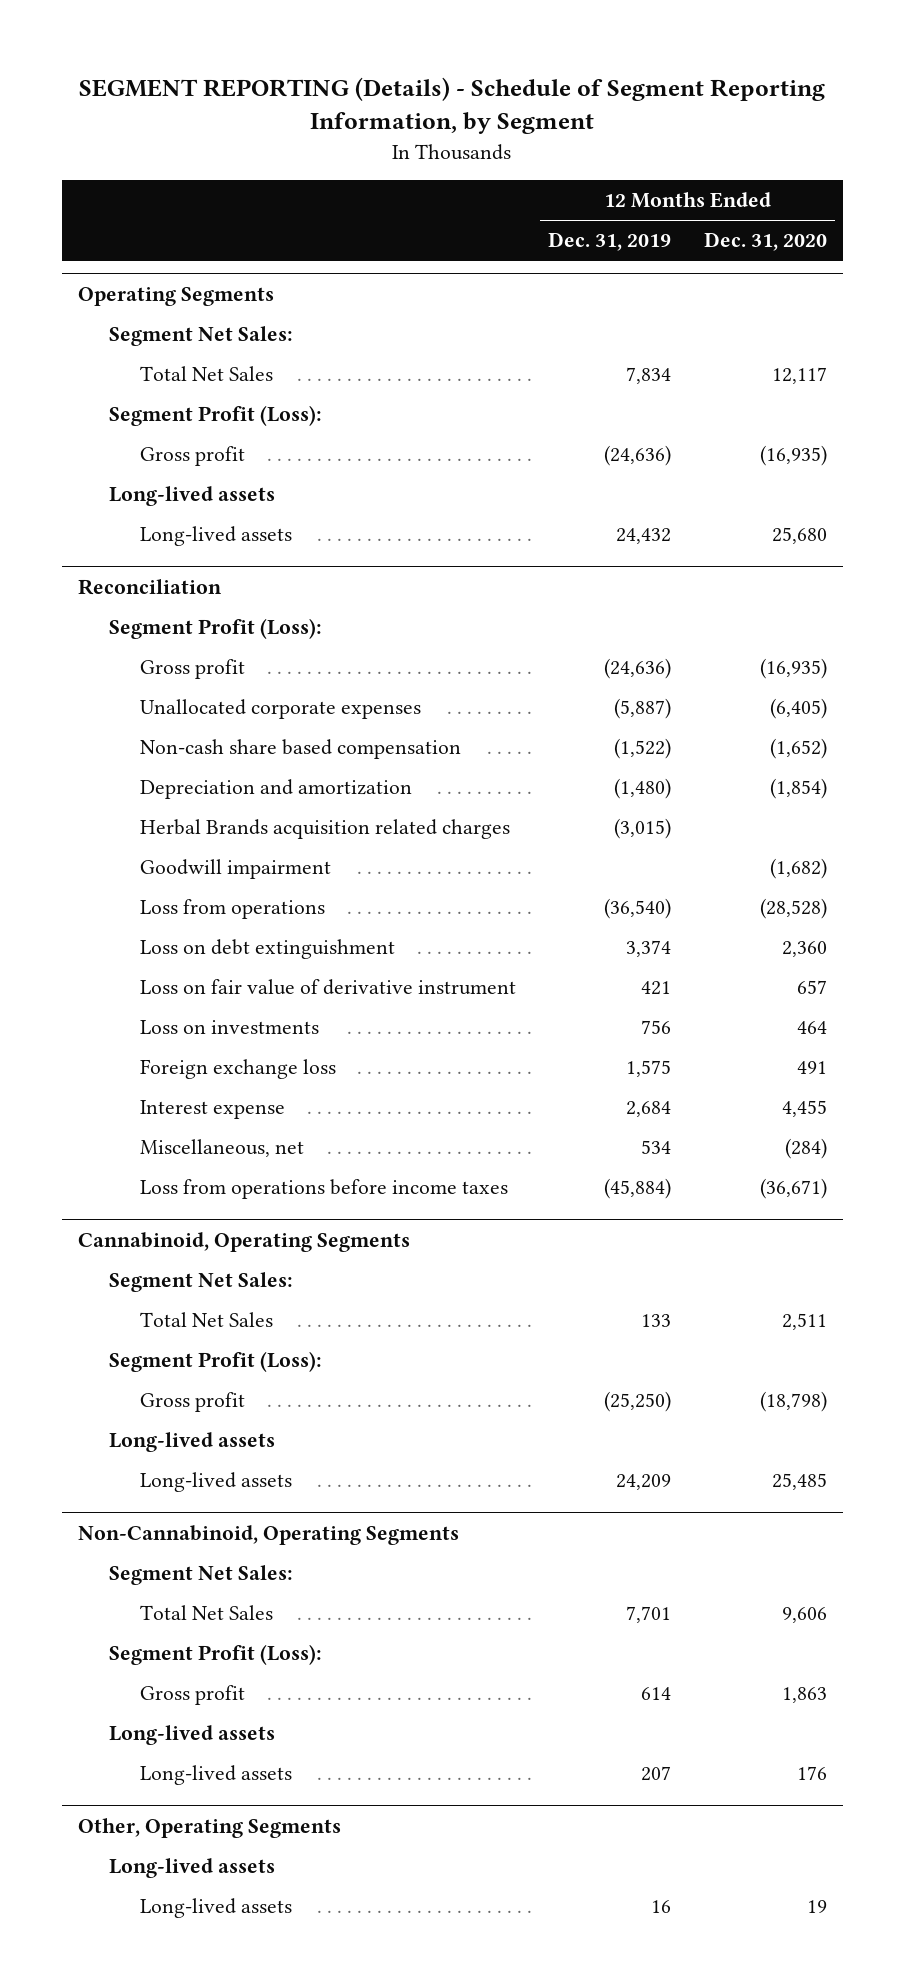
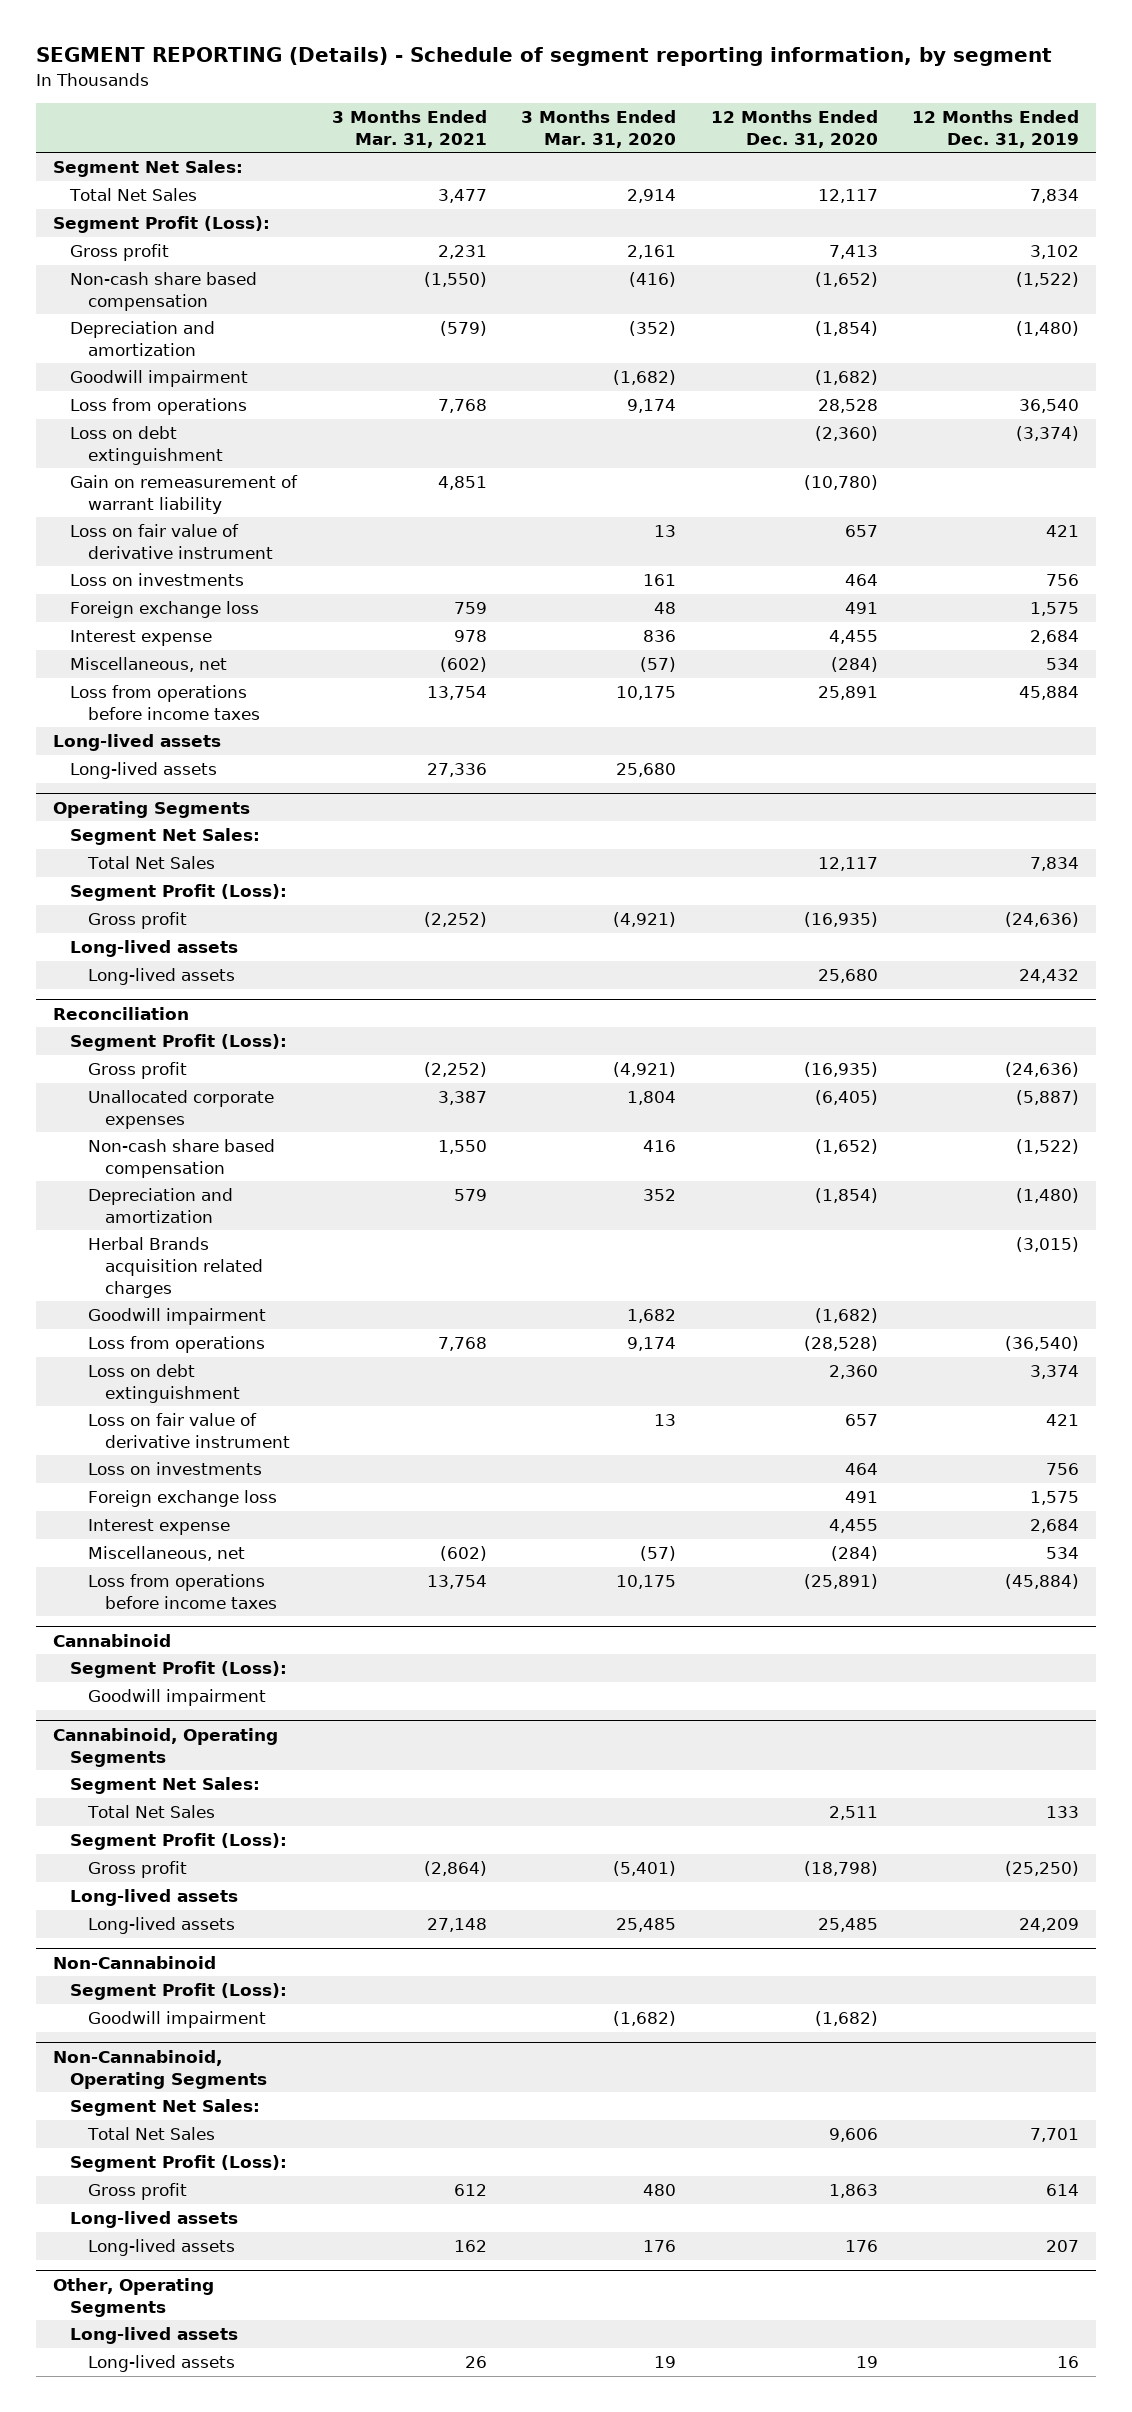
[79,76,826,135] SEGMENT REPORTING (Details) - Schedule of Segment Reporting Information, by Segment -> [35,47,1052,67] SEGMENT REPORTING (Details) - Schedule of segment reporting information, by segment
none -> [331,109,487,148] 3 Months Ended Mar. 31, 2021
none -> [521,109,677,148] 3 Months Ended Mar. 31, 2020
none -> [53,160,244,178] Segment Net Sales:
none -> [69,188,198,202] Total Net Sales
none -> [53,216,271,234] Segment Profit (Loss):
none -> [70,244,170,262] Gross profit
none -> [70,272,258,311] Non-cash share based compensation
none -> [70,321,216,356] Depreciation and amortization
none -> [70,370,249,388] Goodwill impairment
none -> [70,398,248,416] Loss from operations
none -> [70,426,223,465] Loss on debt extinguishment
none -> [70,475,299,514] Gain on remeasurement of warrant liability
none -> [70,524,273,559] Loss on fair value of derivative instrument
none -> [70,573,245,587] Loss on investments
none -> [70,601,260,619] Foreign exchange loss
none -> [70,630,213,647] Interest expense
none -> [70,657,228,673] Miscellaneous, net
none -> [70,685,260,720] Loss from operations before income taxes
none -> [53,734,222,752] Long-lived assets
none -> [70,762,218,780] Long-lived assets
[759,1178,827,1200] (36,671) -> [803,1574,878,1590] (25,891)
none -> [53,1633,172,1647] Cannabinoid
none -> [70,1661,288,1679] Segment Profit (Loss):
none -> [87,1689,266,1707] Goodwill impairment
none -> [53,1955,217,1969] Non-Cannabinoid
none -> [70,1983,288,2001] Segment Profit (Loss):
none -> [87,2011,266,2029] Goodwill impairment

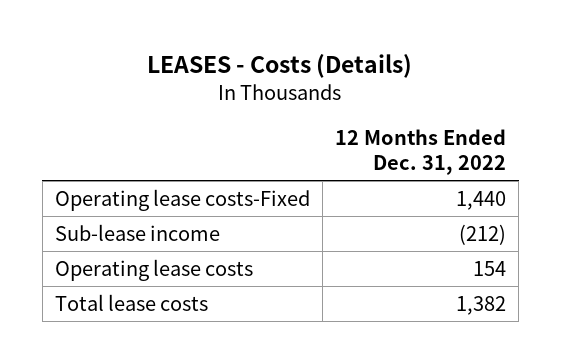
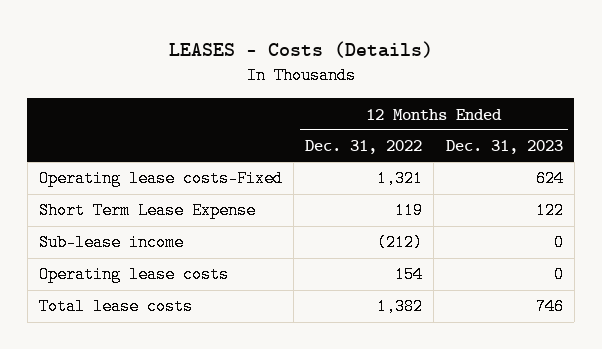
none -> [445,140,563,155] Dec. 31, 2023
[456,190,507,210] 1,440 -> [377,170,424,188] 1,321
none -> [39,202,257,220] Short Term Lease Expense

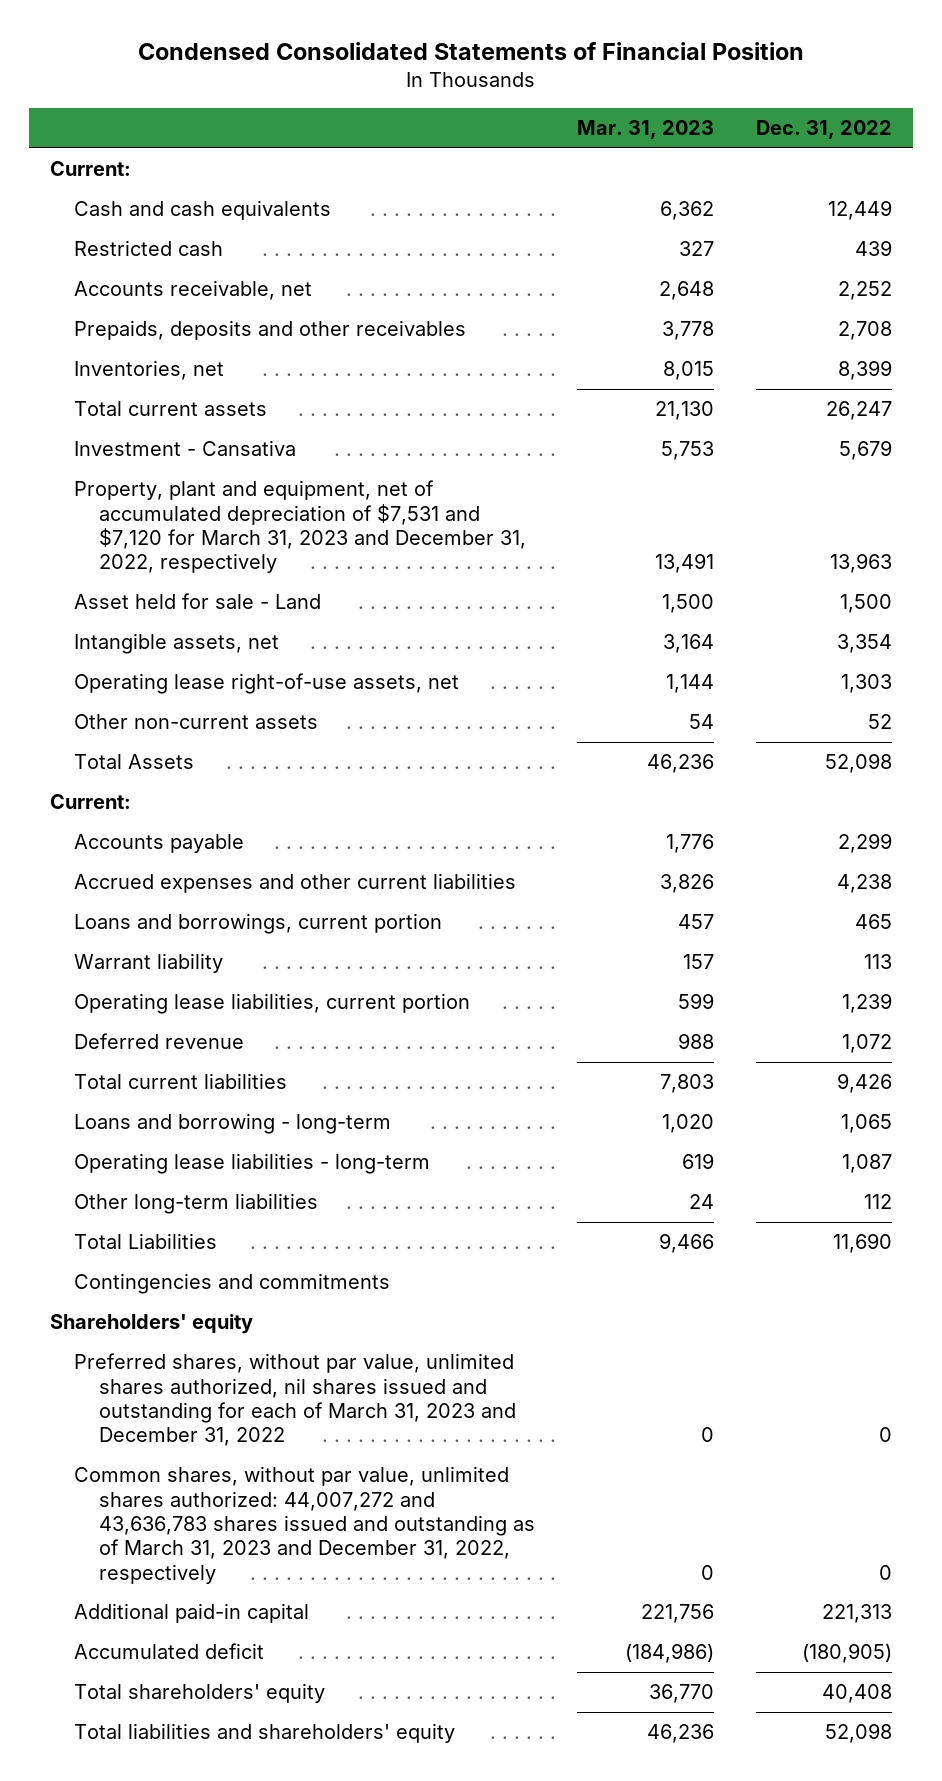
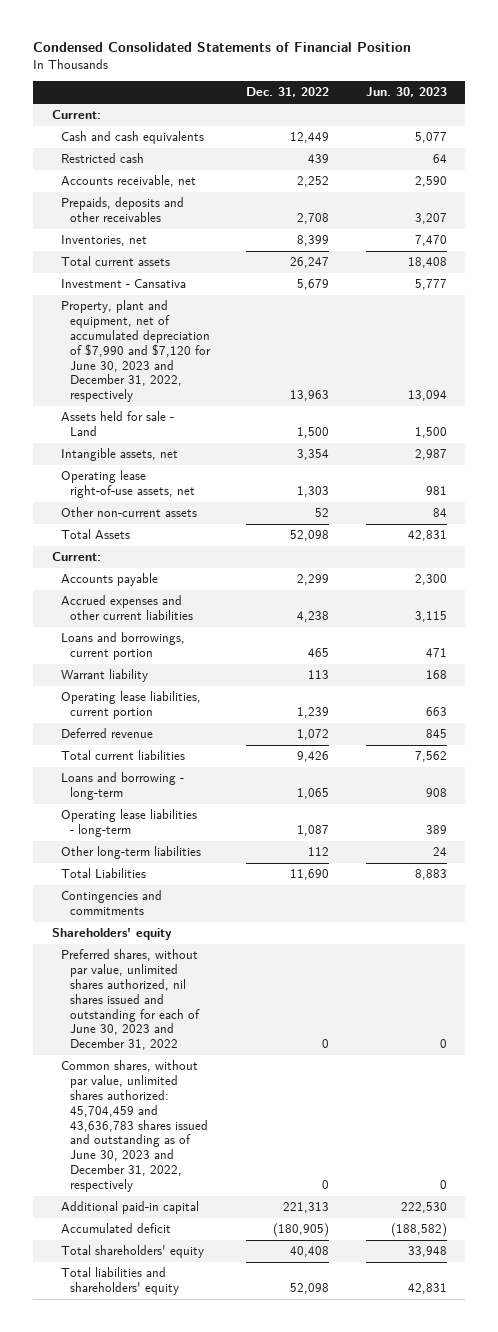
[577,120,715,140] Mar. 31, 2023 -> none
none -> [365,87,447,98] Jun. 30, 2023
[74,480,526,574] Property, plant and equipment, net of accumulated depreciation of $7,531 and $7,120 for March 31, 2023 and December 31, 2022, respectively -> [60,300,211,403] Property, plant and equipment, net of accumulated depreciation of $7,990 and $7,120 for June 30, 2023 and December 31, 2022, respectively
[74,593,322,610] Asset held for sale - Land -> [60,411,174,437] Assets held for sale - Land
[74,1353,516,1447] Preferred shares, without par value, unlimited shares authorized, nil shares issued and outstanding for each of March 31, 2023 and December 31, 2022 -> [60,949,200,1051] Preferred shares, without par value, unlimited shares authorized, nil shares issued and outstanding for each of June 30, 2023 and December 31, 2022
[74,1466,535,1584] Common shares, without par value, unlimited shares authorized: 44,007,272 and 43,636,783 shares issued and outstanding as of March 31, 2023 and December 31, 2022, respectively -> [60,1060,208,1192] Common shares, without par value, unlimited shares authorized: 45,704,459 and 43,636,783 shares issued and outstanding as of June 30, 2023 and December 31, 2022, respectively

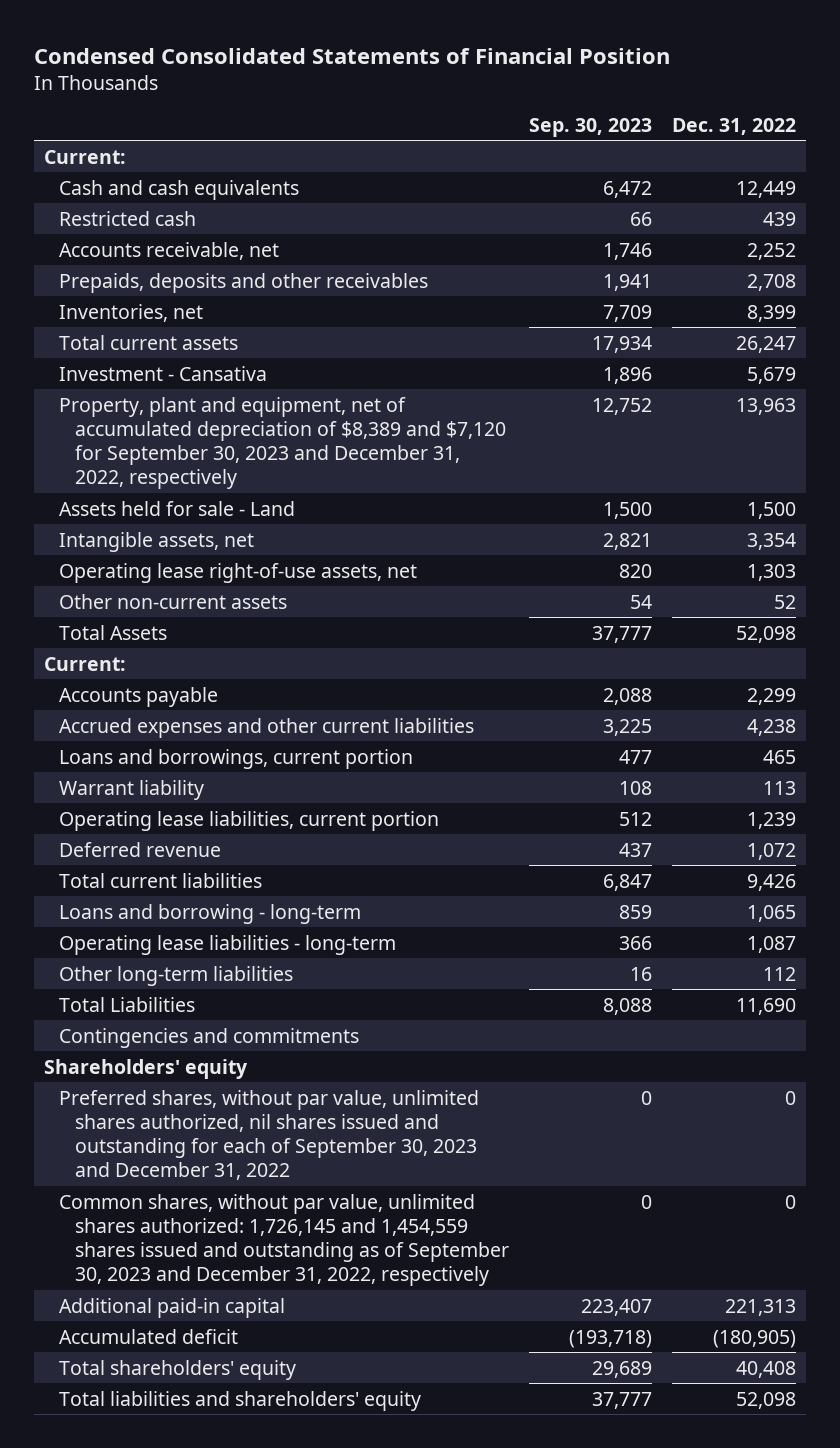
[365,87,447,98] Jun. 30, 2023 -> none
none -> [528,117,652,137] Sep. 30, 2023
[60,300,211,403] Property, plant and equipment, net of accumulated depreciation of $7,990 and $7,120 for June 30, 2023 and December 31, 2022, respectively -> [59,396,506,490] Property, plant and equipment, net of accumulated depreciation of $8,389 and $7,120 for September 30, 2023 and December 31, 2022, respectively
[60,949,200,1051] Preferred shares, without par value, unlimited shares authorized, nil shares issued and outstanding for each of June 30, 2023 and December 31, 2022 -> [59,1089,480,1181] Preferred shares, without par value, unlimited shares authorized, nil shares issued and outstanding for each of September 30, 2023 and December 31, 2022
[60,1060,208,1192] Common shares, without par value, unlimited shares authorized: 45,704,459 and 43,636,783 shares issued and outstanding as of June 30, 2023 and December 31, 2022, respectively -> [59,1193,509,1287] Common shares, without par value, unlimited shares authorized: 1,726,145 and 1,454,559 shares issued and outstanding as of September 30, 2023 and December 31, 2022, respectively

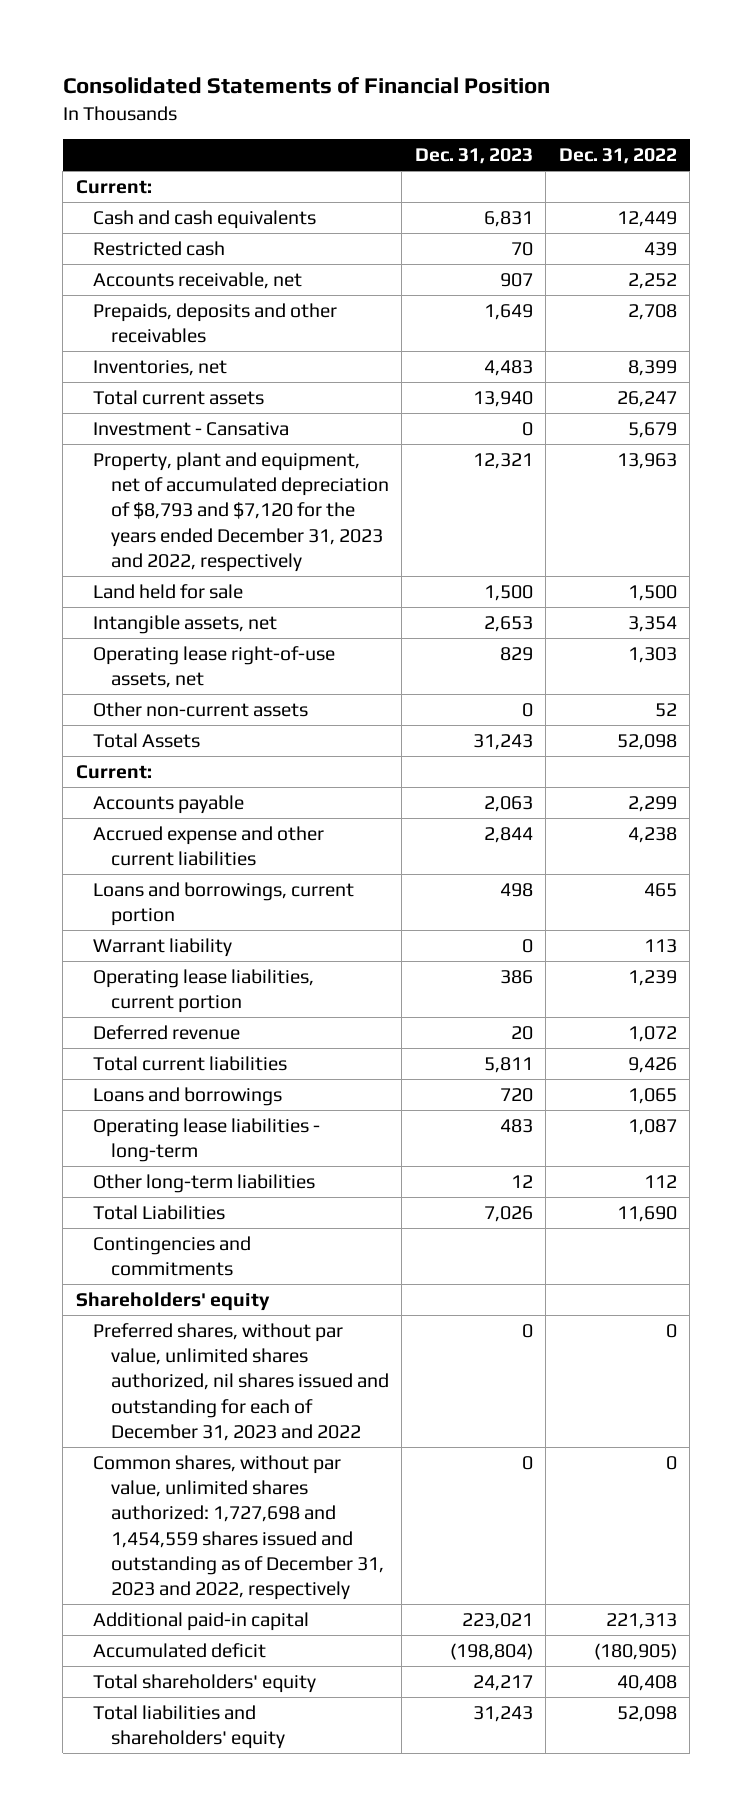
[33,47,670,64] Condensed Consolidated Statements of Financial Position -> [62,77,550,95] Consolidated Statements of Financial Position
[528,117,652,137] Sep. 30, 2023 -> none
none -> [414,148,533,165] Dec. 31, 2023
[59,396,506,490] Property, plant and equipment, net of accumulated depreciation of $8,389 and $7,120 for September 30, 2023 and December 31, 2022, respectively -> [93,451,389,573] Property, plant and equipment, net of accumulated depreciation of $8,793 and $7,120 for the years ended December 31, 2023 and 2022, respectively
[59,500,296,516] Assets held for sale - Land -> [93,583,244,599] Land held for sale
[59,717,475,738] Accrued expenses and other current liabilities -> [93,825,325,867] Accrued expense and other current liabilities
[59,903,362,924] Loans and borrowing - long-term -> [93,1086,283,1106] Loans and borrowings
[59,1089,480,1181] Preferred shares, without par value, unlimited shares authorized, nil shares issued and outstanding for each of September 30, 2023 and December 31, 2022 -> [93,1322,389,1442] Preferred shares, without par value, unlimited shares authorized, nil shares issued and outstanding for each of December 31, 2023 and 2022
[59,1193,509,1287] Common shares, without par value, unlimited shares authorized: 1,726,145 and 1,454,559 shares issued and outstanding as of September 30, 2023 and December 31, 2022, respectively -> [93,1454,384,1601] Common shares, without par value, unlimited shares authorized: 1,727,698 and 1,454,559 shares issued and outstanding as of December 31, 2023 and 2022, respectively

